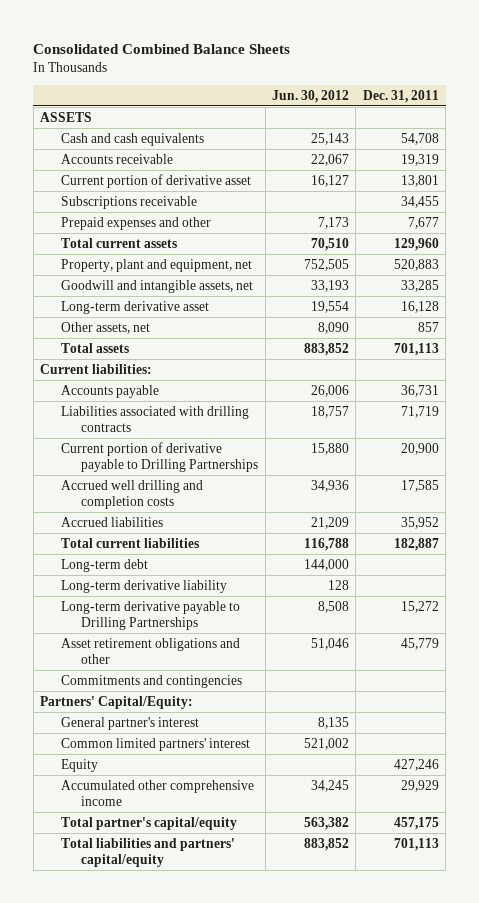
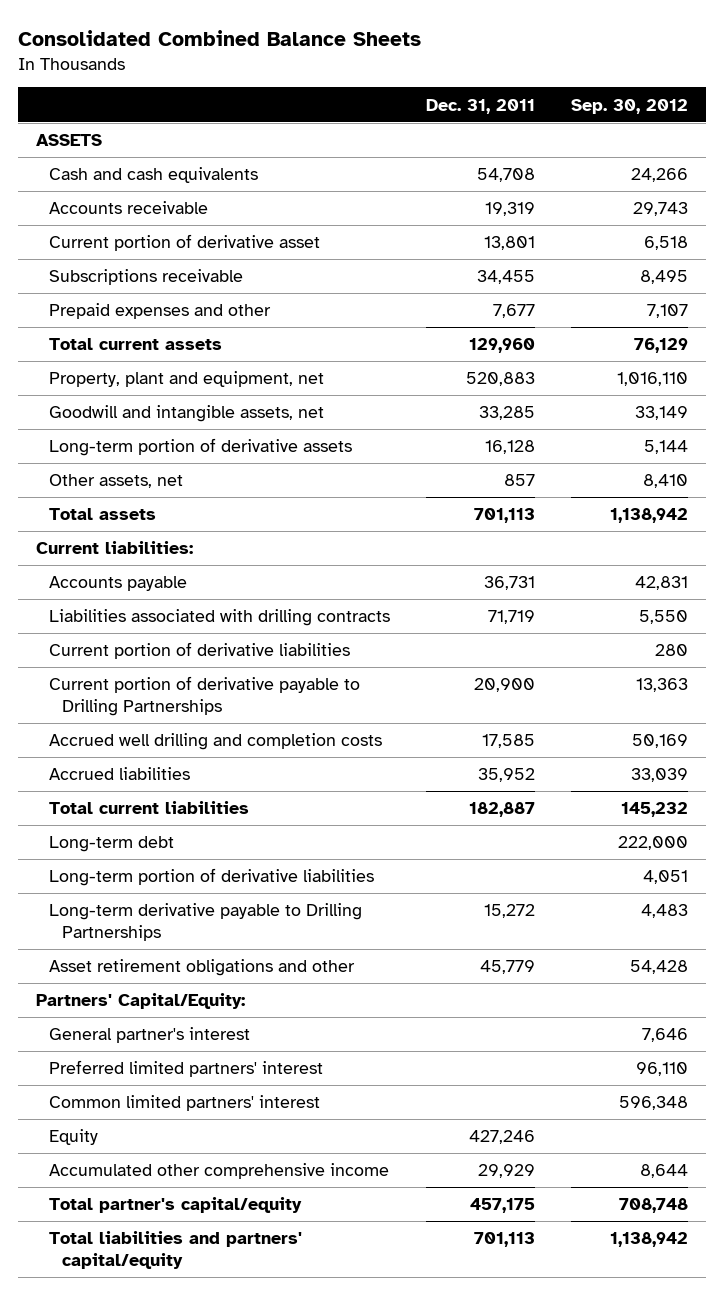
[271,89,349,103] Jun. 30, 2012 -> none
none -> [570,98,688,114] Sep. 30, 2012
[60,300,209,314] Long-term derivative asset -> [49,438,353,457] Long-term portion of derivative assets
none -> [49,642,351,660] Current portion of derivative liabilities
[60,579,227,593] Long-term derivative liability -> [49,868,375,887] Long-term portion of derivative liabilities
[60,674,242,688] Commitments and contingencies -> none
none -> [49,1060,324,1078] Preferred limited partners' interest

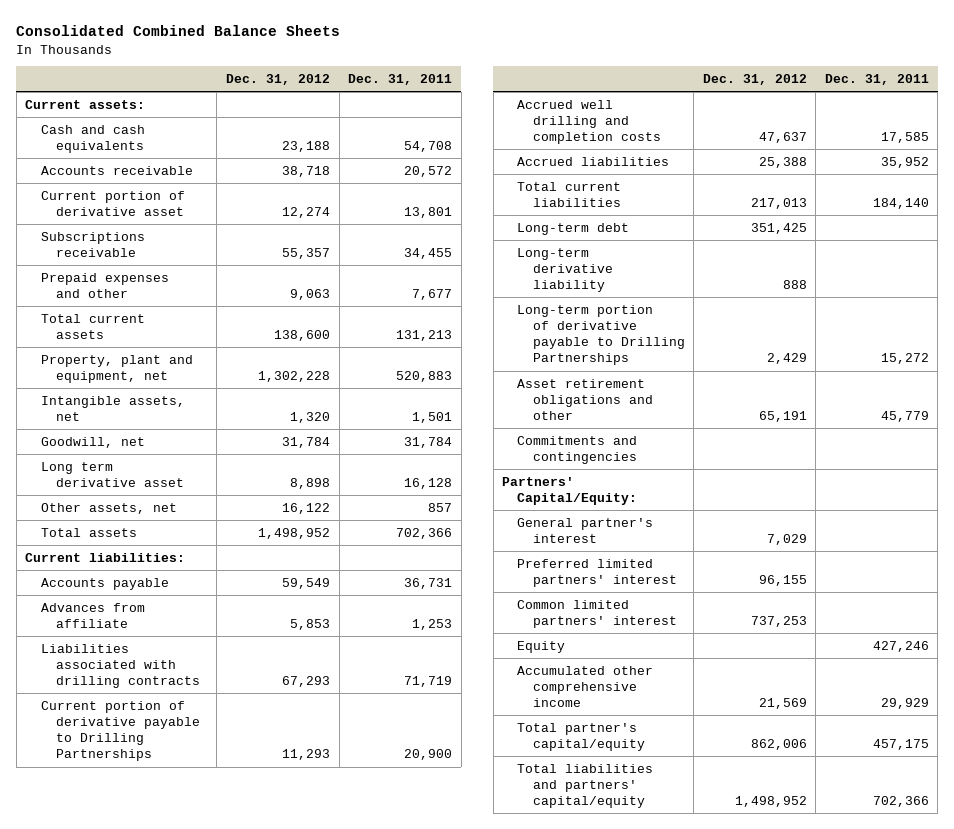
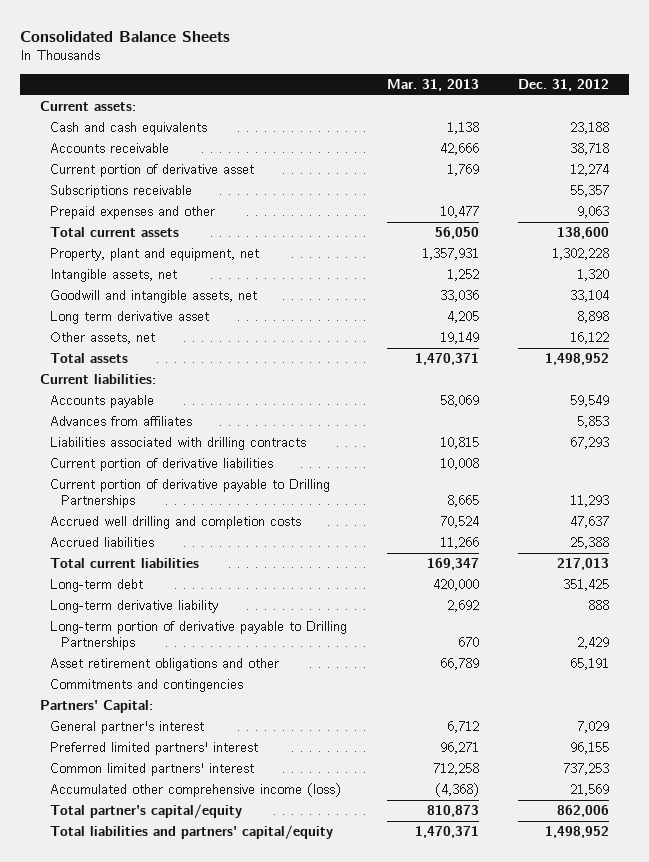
[16,25,341,37] Consolidated Combined Balance Sheets -> [20,30,231,42] Consolidated Balance Sheets
[348,74,453,86] Dec. 31, 2011 -> none
none -> [386,79,479,92] Mar. 31, 2013
[40,436,145,448] Goodwill, net -> none
none -> [50,290,258,304] Goodwill and intangible assets, net
[40,602,145,628] Advances from affiliate -> [50,416,193,427] Advances from affiliates
none -> [50,458,274,472] Current portion of derivative liabilities
[502,476,638,505] Partners' Capital/Equity: -> [39,700,153,714] Partners' Capital:
[517,640,566,653] Equity -> none
[517,665,654,708] Accumulated other comprehensive income -> [50,783,342,798] Accumulated other comprehensive income (loss)

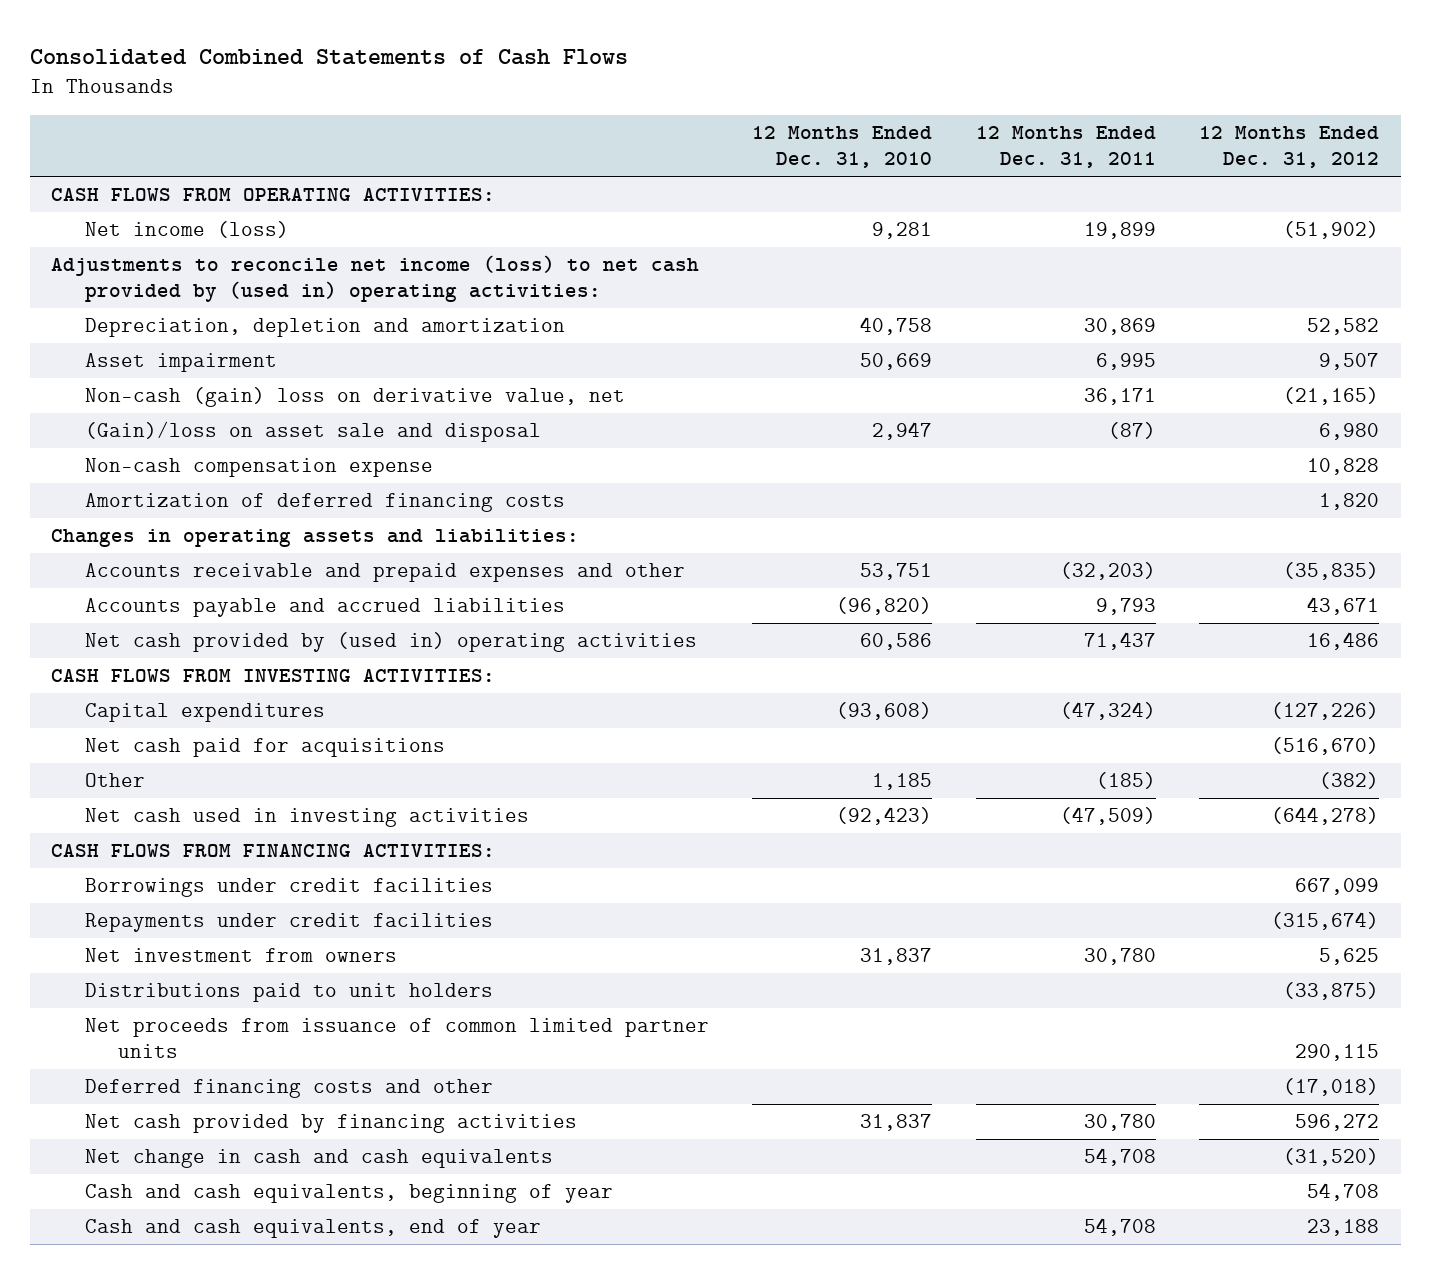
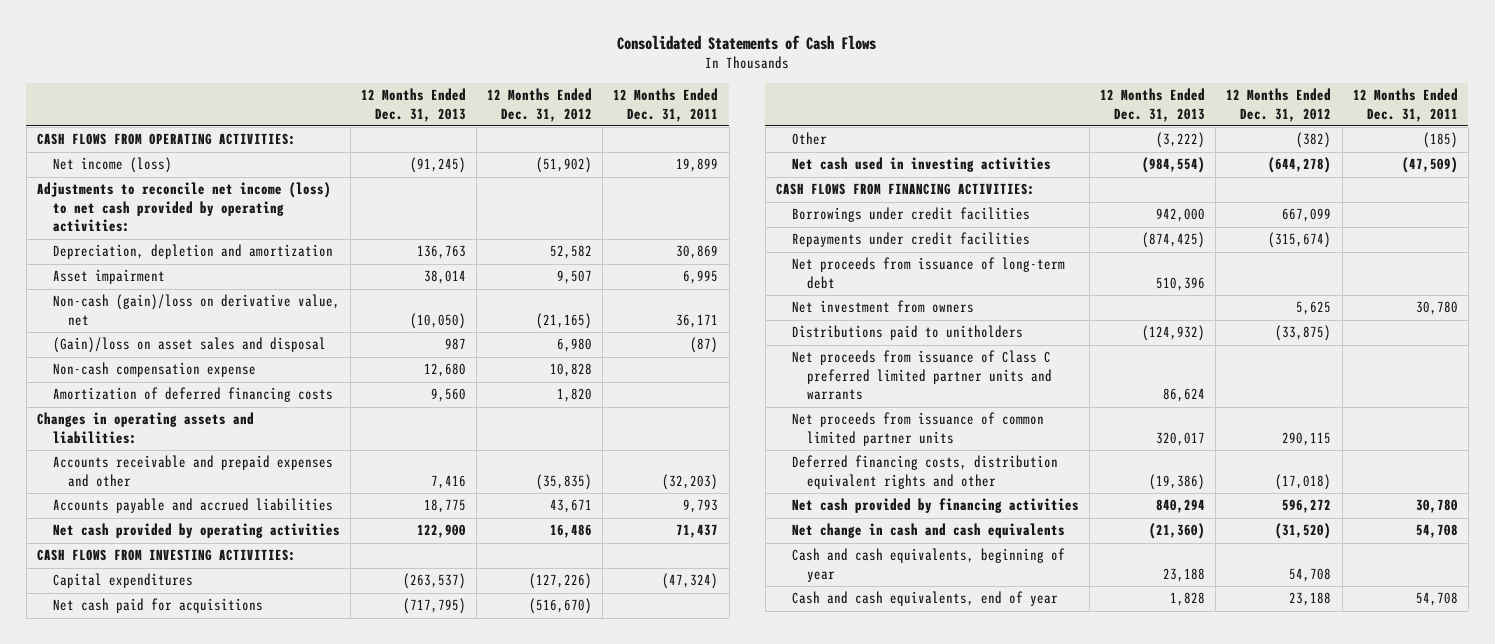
[29,48,628,65] Consolidated Combined Statements of Cash Flows -> [617,34,877,50] Consolidated Statements of Cash Flows
[752,126,933,169] 12 Months Ended Dec. 31, 2010 -> none
none -> [360,88,466,122] 12 Months Ended Dec. 31, 2013
[51,255,700,303] Adjustments to reconcile net income (loss) to net cash provided by (used in) operating activities: -> [36,182,331,233] Adjustments to reconcile net income (loss) to net cash provided by operating activities:
[84,387,625,408] Non-cash (gain) loss on derivative value, net -> [52,294,340,326] Non-cash (gain)/loss on derivative value, net
[84,421,541,443] (Gain)/loss on asset sale and disposal -> [52,337,326,354] (Gain)/loss on asset sales and disposal
[84,632,697,653] Net cash provided by (used in) operating activities -> [52,523,340,539] Net cash provided by operating activities
none -> [791,257,1065,289] Net proceeds from issuance of long-term debt
[84,983,493,1003] Distributions paid to unit holders -> [791,325,1023,341] Distributions paid to unitholders
none -> [791,350,1053,401] Net proceeds from issuance of Class C preferred limited partner units and warrants
[84,1079,493,1099] Deferred financing costs and other -> [791,455,1058,489] Deferred financing costs, distribution equivalent rights and other

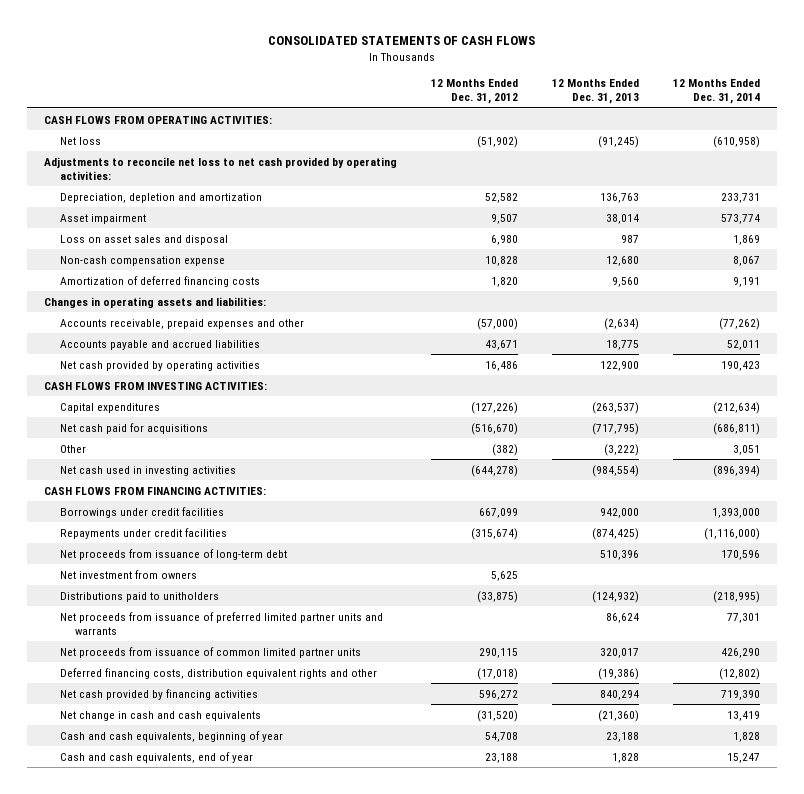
[617,34,877,50] Consolidated Statements of Cash Flows -> [268,36,536,46] CONSOLIDATED STATEMENTS OF CASH FLOWS
[613,88,719,122] 12 Months Ended Dec. 31, 2011 -> none
none -> [672,79,760,105] 12 Months Ended Dec. 31, 2014
[52,157,172,174] Net income (loss) -> [59,136,101,145] Net loss
[36,182,331,233] Adjustments to reconcile net income (loss) to net cash provided by operating activities: -> [44,156,398,180] Adjustments to reconcile net loss to net cash provided by operating activities:
[52,294,340,326] Non-cash (gain)/loss on derivative value, net -> none
[52,337,326,354] (Gain)/loss on asset sales and disposal -> [59,234,228,245] Loss on asset sales and disposal
[52,455,333,487] Accounts receivable and prepaid expenses and other -> [59,318,304,329] Accounts receivable, prepaid expenses and other
[430,474,466,489] 7,416 -> [603,317,639,330] (2,634)
[536,473,593,490] (35,835) -> [477,317,519,330] (57,000)
[791,350,1053,401] Net proceeds from issuance of Class C preferred limited partner units and warrants -> [59,611,383,635] Net proceeds from issuance of preferred limited partner units and warrants

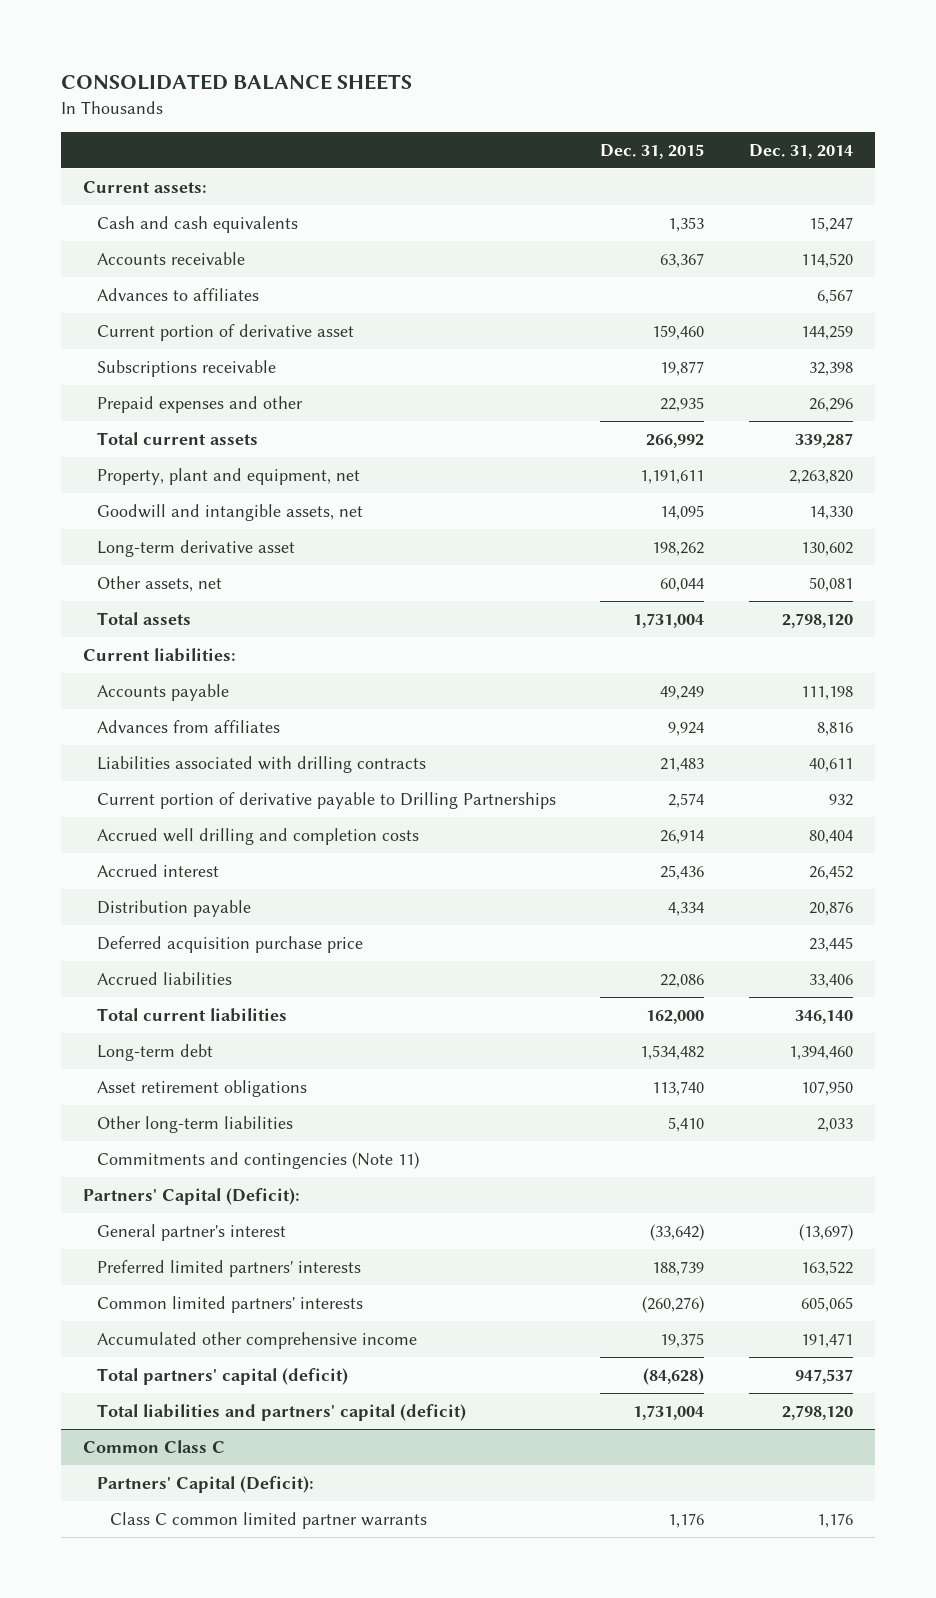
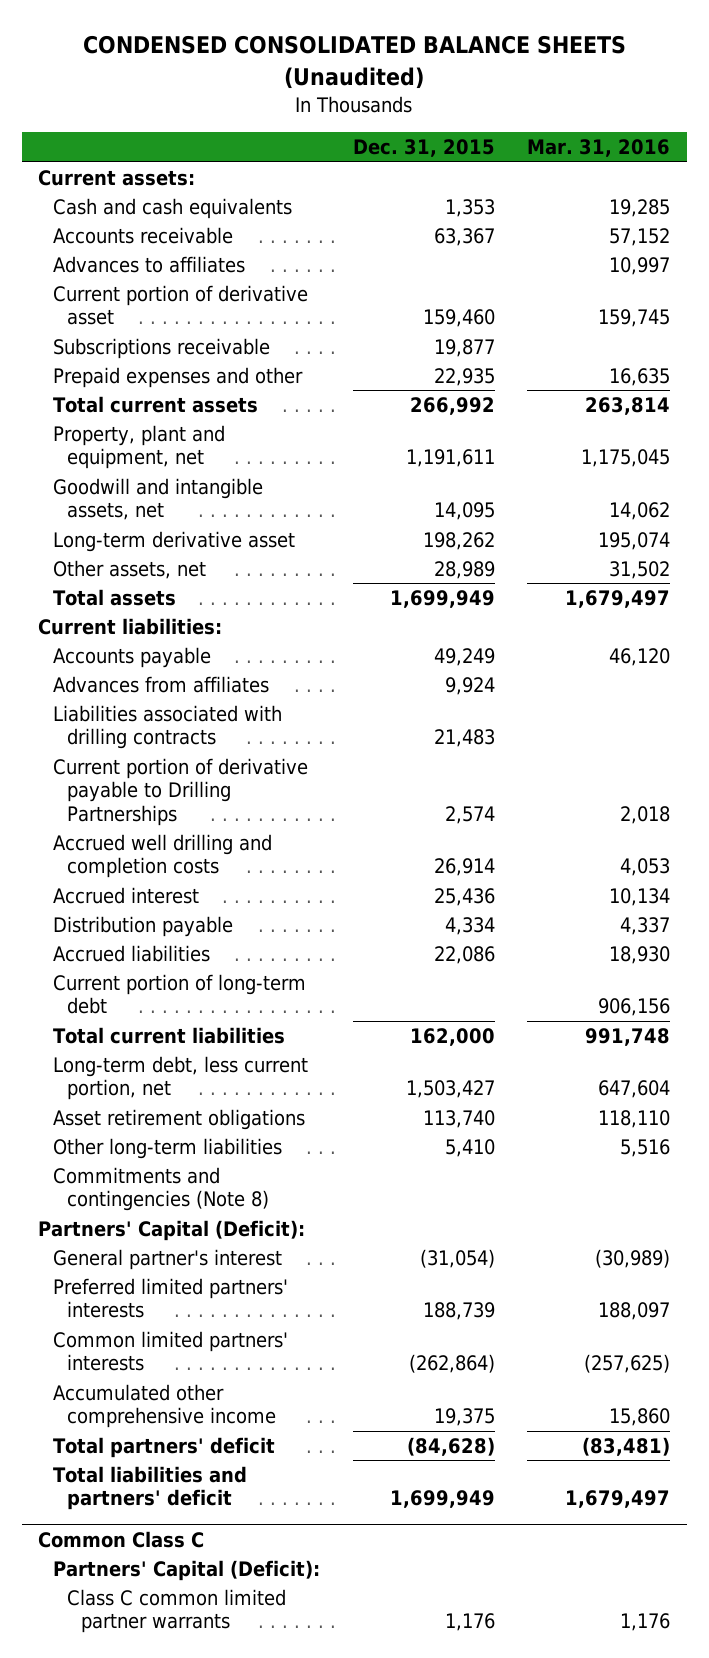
[61,74,413,91] CONSOLIDATED BALANCE SHEETS -> [83,35,627,89] CONDENSED CONSOLIDATED BALANCE SHEETS (Unaudited)
[748,143,853,159] Dec. 31, 2014 -> none
none -> [527,139,671,158] Mar. 31, 2016
[660,577,705,592] 60,044 -> [433,561,495,580] 28,989
[633,612,705,628] 1,731,004 -> [389,590,495,609] 1,699,949
[96,935,363,953] Deferred acquisition purchase price -> none
none -> [52,974,306,1015] Current portion of long-term debt
[96,1043,213,1061] Long-term debt -> [52,1056,308,1101] Long-term debt, less current portion, net
[640,1044,705,1060] 1,534,482 -> [405,1080,495,1099] 1,503,427
[96,1151,419,1169] Commitments and contingencies (Note 11) -> [52,1167,269,1212] Commitments and contingencies (Note 8)
[650,1223,705,1241] (33,642) -> [419,1249,495,1269] (31,054)
[642,1295,705,1313] (260,276) -> [408,1354,495,1374] (262,864)
[96,1367,348,1385] Total partners' capital (deficit) -> [52,1437,275,1459] Total partners' deficit
[96,1403,466,1421] Total liabilities and partners' capital (deficit) -> [52,1466,247,1511] Total liabilities and partners' deficit
[633,1404,705,1420] 1,731,004 -> [389,1490,495,1509] 1,699,949

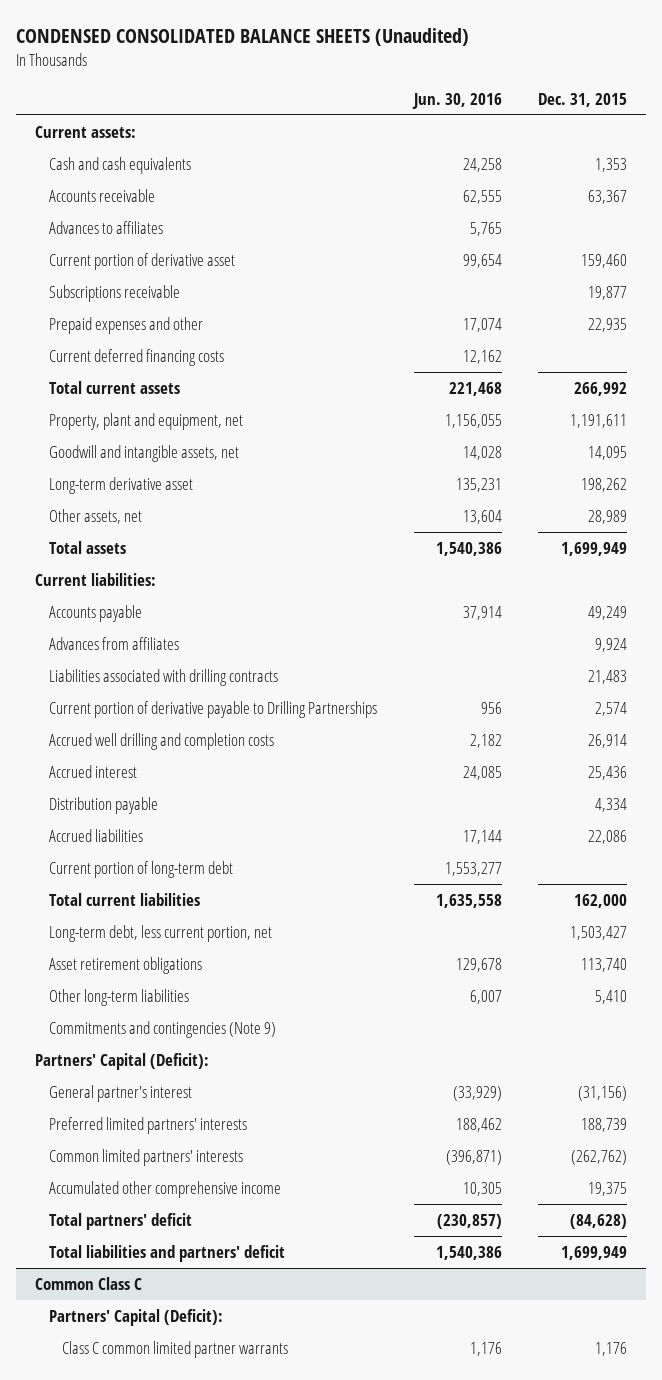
[527,139,671,158] Mar. 31, 2016 -> none
none -> [411,92,502,109] Jun. 30, 2016
none -> [48,349,224,367] Current deferred financing costs
[52,1167,269,1212] Commitments and contingencies (Note 8) -> [48,1021,276,1039] Commitments and contingencies (Note 9)
[419,1249,495,1269] (31,054) -> [578,1086,628,1102] (31,156)
[408,1354,495,1374] (262,864) -> [571,1150,628,1166] (262,762)

